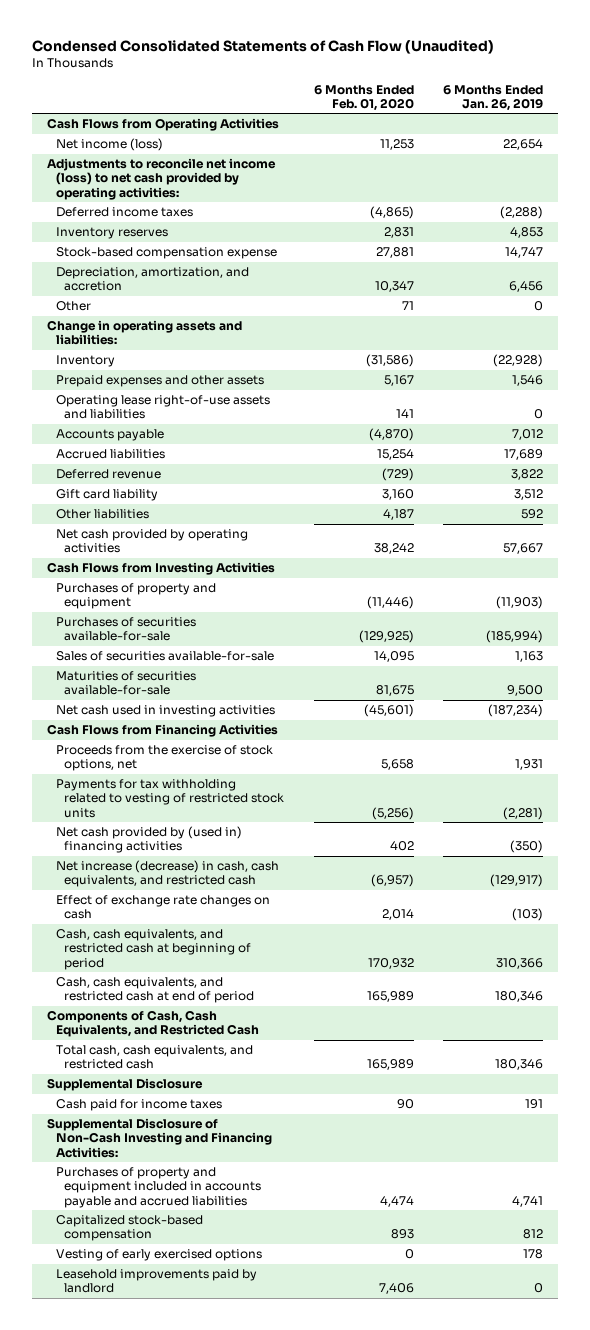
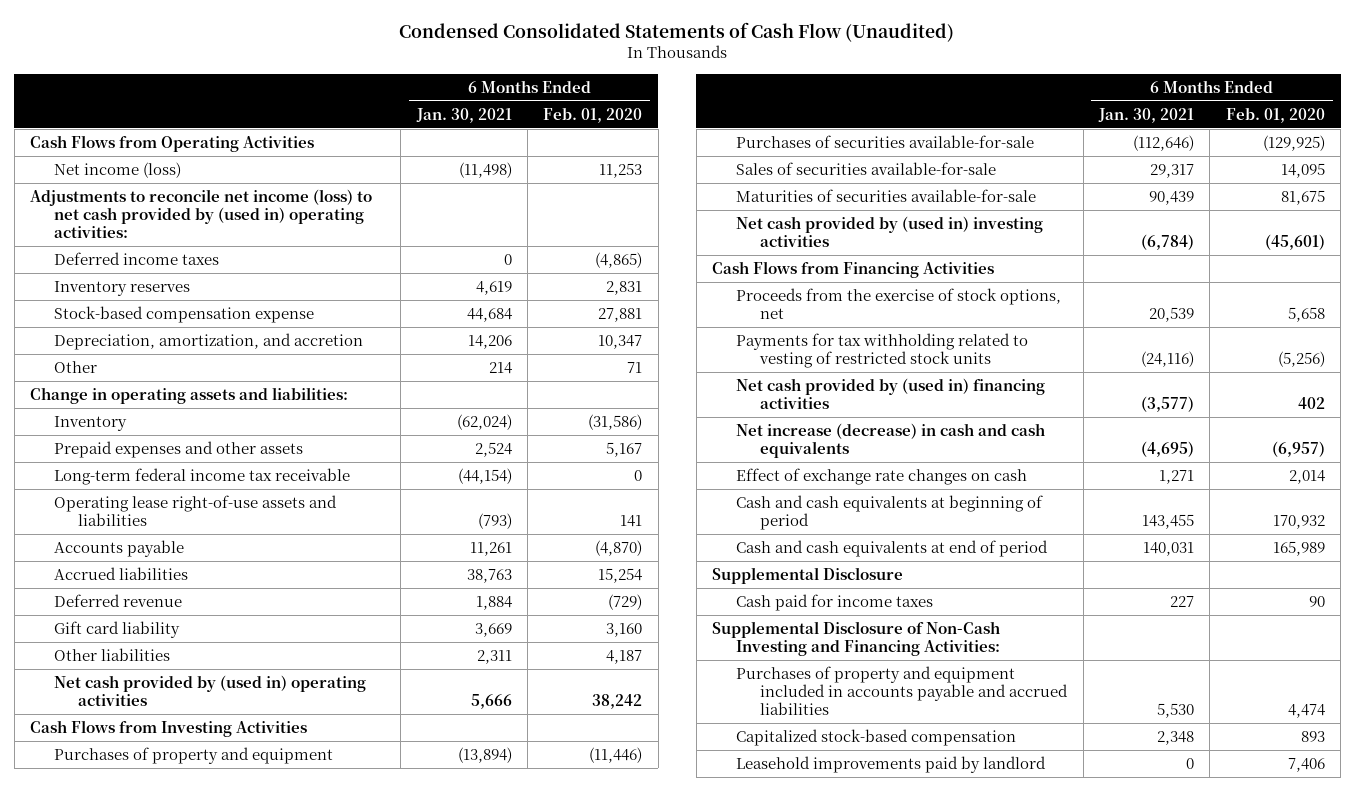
[443,84,544,111] 6 Months Ended Jan. 26, 2019 -> none
none -> [415,107,512,123] Jan. 30, 2021
[46,158,276,200] Adjustments to reconcile net income (loss) to net cash provided by operating activities: -> [30,189,373,238] Adjustments to reconcile net income (loss) to net cash provided by (used in) operating activities:
none -> [54,468,351,486] Long-term federal income tax receivable
[55,529,248,554] Net cash provided by operating activities -> [54,675,367,706] Net cash provided by (used in) operating activities
[55,705,275,718] Net cash used in investing activities -> [736,216,1044,247] Net cash provided by (used in) investing activities
[55,860,279,888] Net increase (decrease) in cash, cash equivalents, and restricted cash -> [736,423,1046,458] Net increase (decrease) in cash and cash equivalents
[46,1010,259,1038] Components of Cash, Cash Equivalents, and Restricted Cash -> none
[55,1045,253,1070] Total cash, cash equivalents, and restricted cash -> none
[55,929,252,970] Cash, cash equivalents, and restricted cash at beginning of period -> [736,495,1044,530] Cash and cash equivalents at beginning of period
[55,977,255,1004] Cash, cash equivalents, and restricted cash at end of period -> [736,540,1049,558] Cash and cash equivalents at end of period
[55,1249,262,1262] Vesting of early exercised options -> none

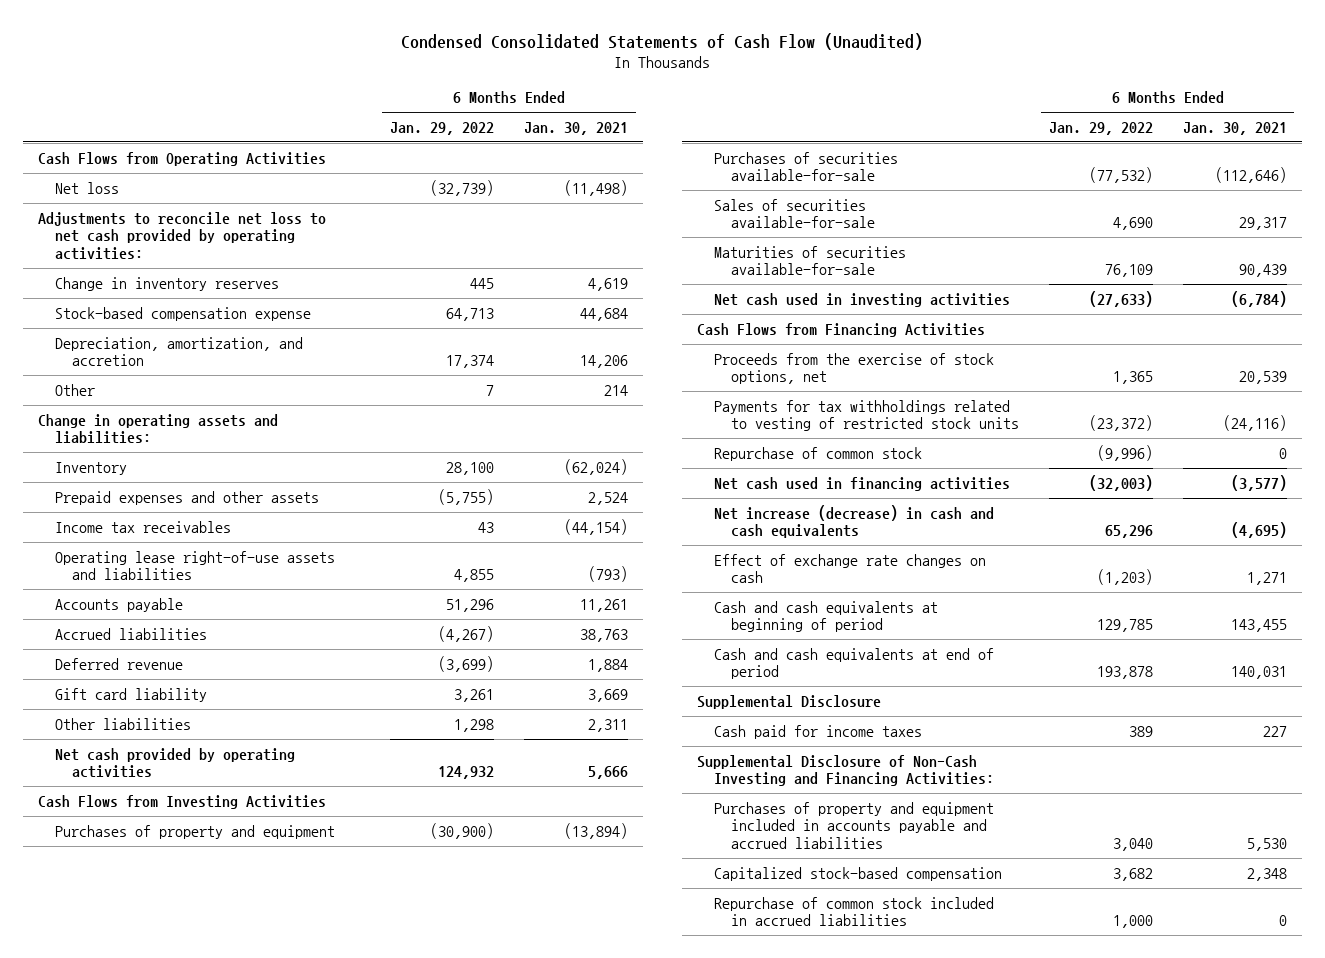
[543,107,643,123] Feb. 01, 2020 -> none
none -> [389,121,494,135] Jan. 29, 2022
[54,252,220,266] Deferred income taxes -> none
[54,162,182,179] Net income (loss) -> [54,181,119,194] Net loss
[30,189,373,238] Adjustments to reconcile net income (loss) to net cash provided by (used in) operating activities: -> [37,211,326,261] Adjustments to reconcile net loss to net cash provided by operating activities:
[54,281,191,297] Inventory reserves -> [54,276,279,291] Change in inventory reserves
[54,468,351,486] Long-term federal income tax receivable -> [54,520,231,533] Income tax receivables
[54,675,367,706] Net cash provided by (used in) operating activities -> [54,747,295,779] Net cash provided by operating activities
[736,216,1044,247] Net cash provided by (used in) investing activities -> [713,292,1010,307] Net cash used in investing activities
[736,333,1029,368] Payments for tax withholding related to vesting of restricted stock units -> [713,399,1019,432] Payments for tax withholdings related to vesting of restricted stock units
none -> [713,446,922,461] Repurchase of common stock
[736,378,1046,409] Net cash provided by (used in) financing activities -> [713,476,1010,491] Net cash used in financing activities
[736,756,1047,774] Leasehold improvements paid by landlord -> none
none -> [713,896,994,927] Repurchase of common stock included in accrued liabilities

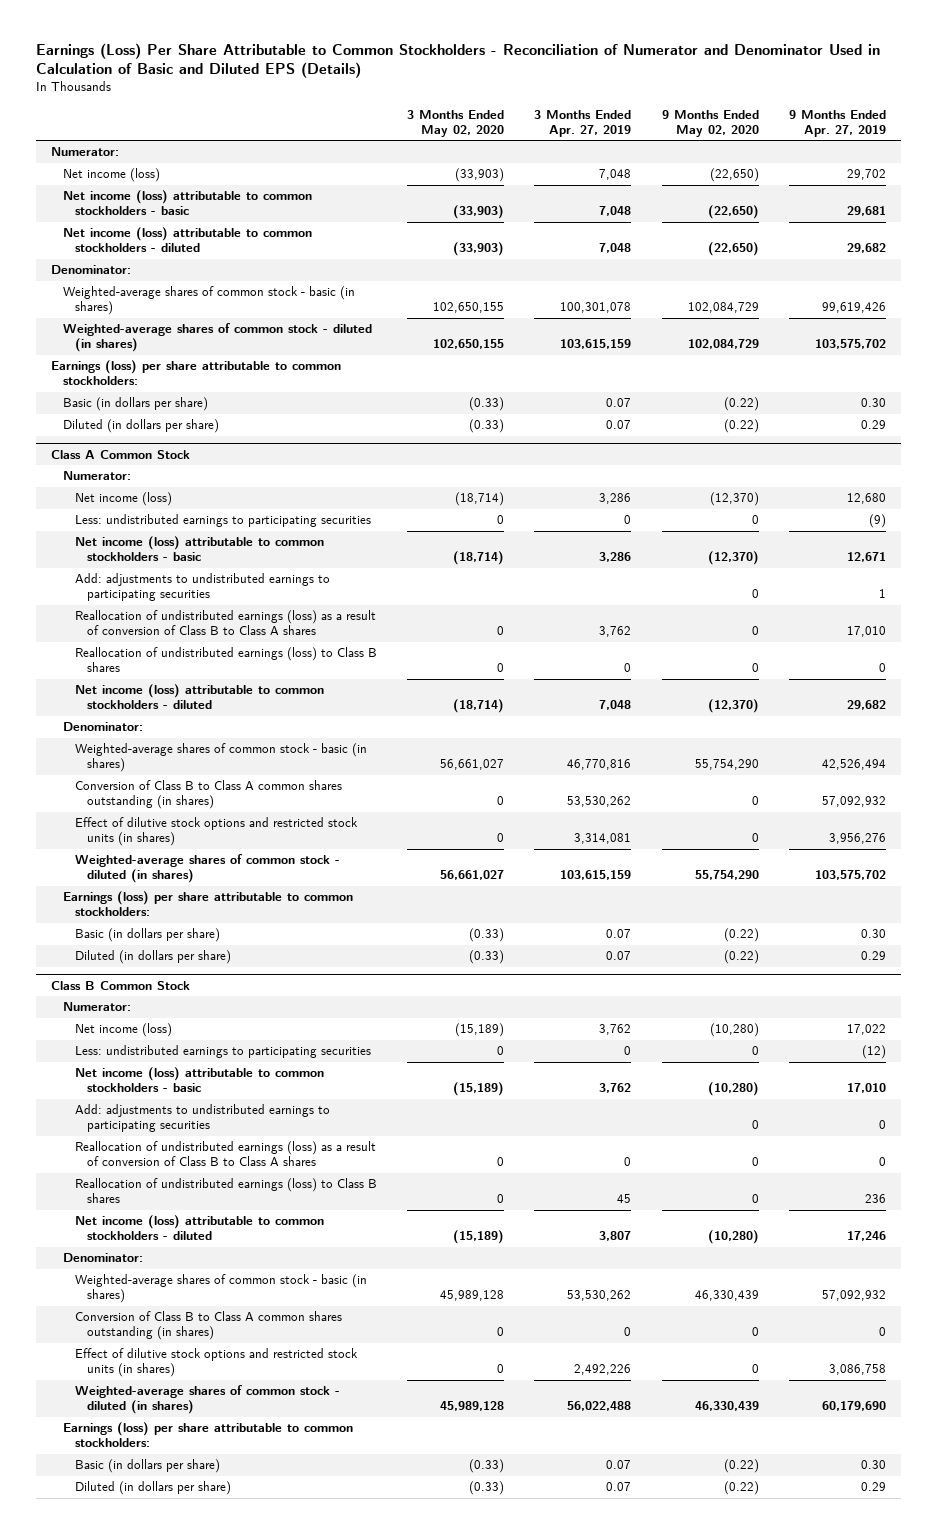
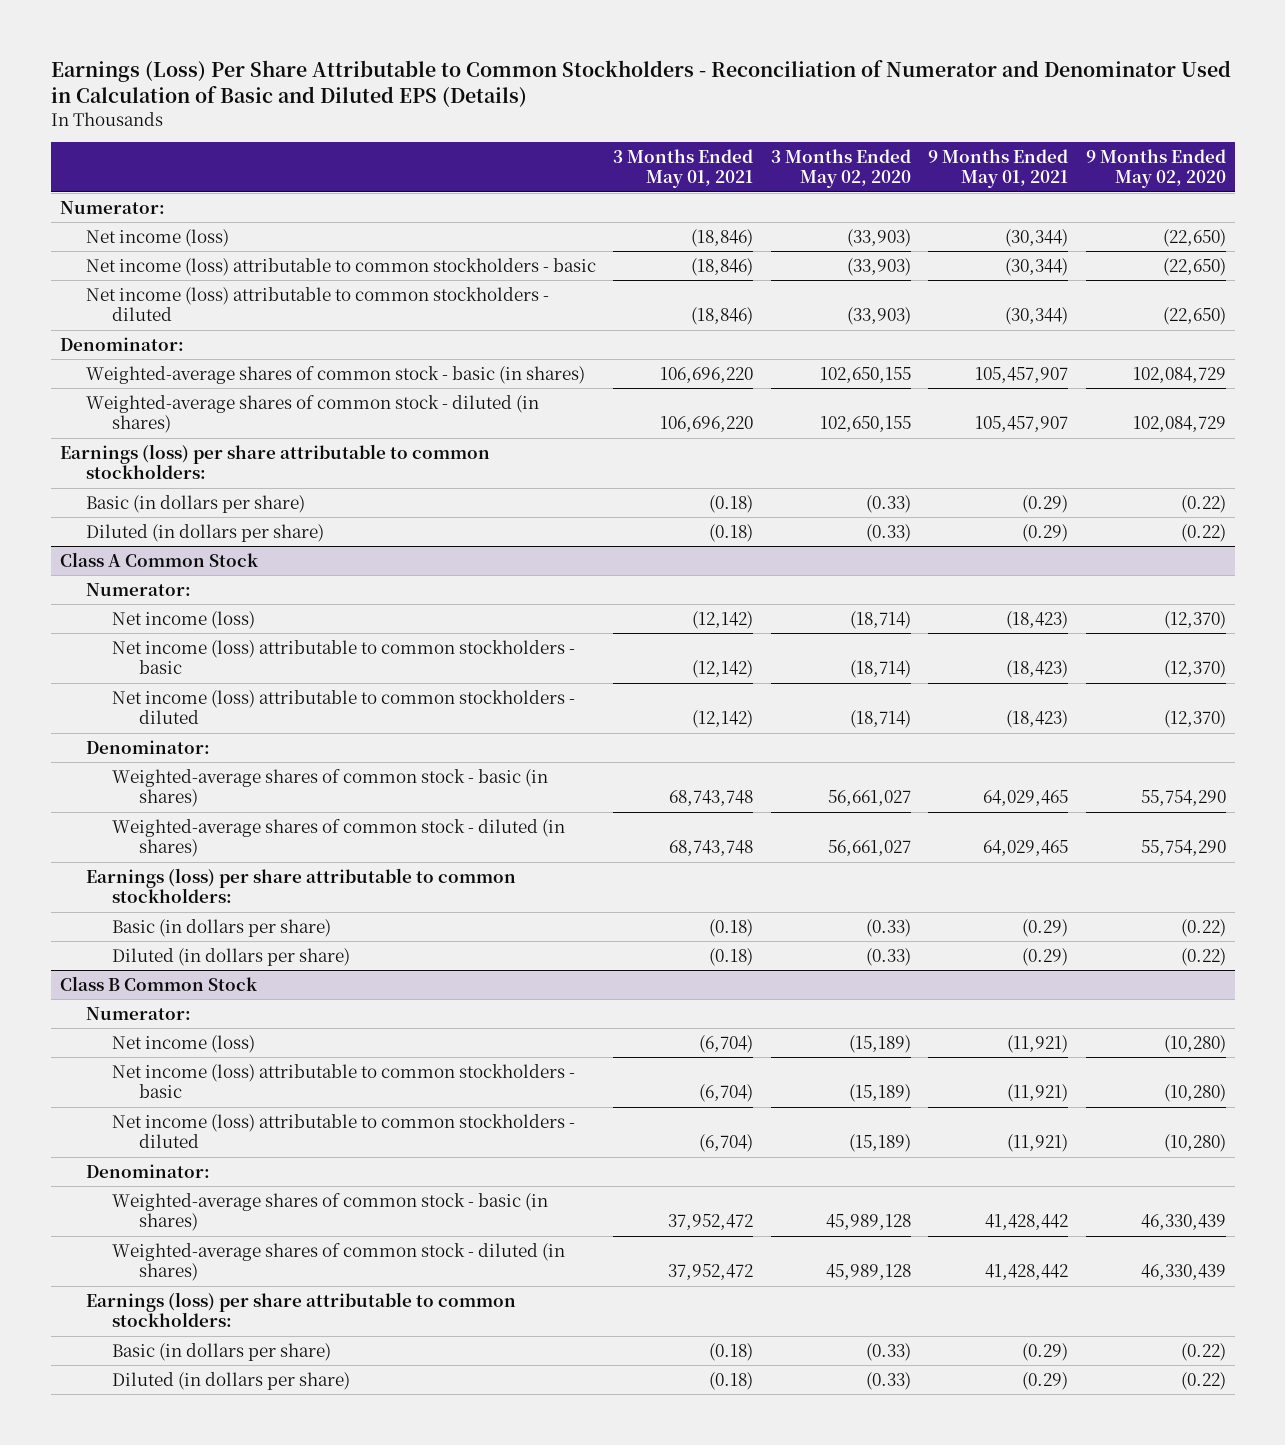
[534,109,632,137] 3 Months Ended Apr. 27, 2019 -> none
[789,109,887,137] 9 Months Ended Apr. 27, 2019 -> none
none -> [613,149,754,189] 3 Months Ended May 01, 2021
none -> [928,149,1069,189] 9 Months Ended May 01, 2021
[74,514,371,528] Less: undistributed earnings to participating securities -> none
[74,573,330,602] Add: adjustments to undistributed earnings to participating securities -> none
[74,610,376,636] Reallocation of undistributed earnings (loss) as a result of conversion of Class B to Class A shares -> none
[74,647,377,673] Reallocation of undistributed earnings (loss) to Class B shares -> none
[74,780,342,810] Conversion of Class B to Class A common shares outstanding (in shares) -> none
[74,817,358,847] Effect of dilutive stock options and restricted stock units (in shares) -> none
[74,1045,371,1059] Less: undistributed earnings to participating securities -> none
[74,1104,330,1133] Add: adjustments to undistributed earnings to participating securities -> none
[74,1141,376,1167] Reallocation of undistributed earnings (loss) as a result of conversion of Class B to Class A shares -> none
[74,1178,377,1204] Reallocation of undistributed earnings (loss) to Class B shares -> none
[74,1311,342,1341] Conversion of Class B to Class A common shares outstanding (in shares) -> none
[74,1348,358,1378] Effect of dilutive stock options and restricted stock units (in shares) -> none

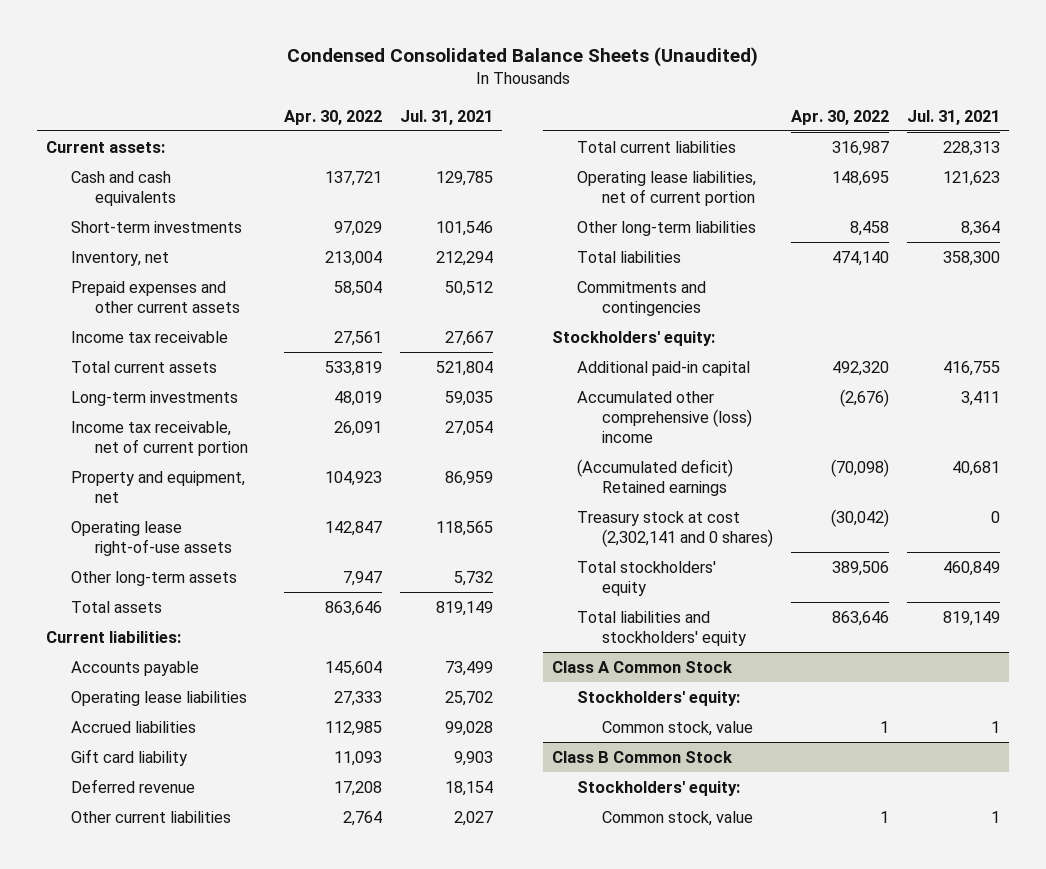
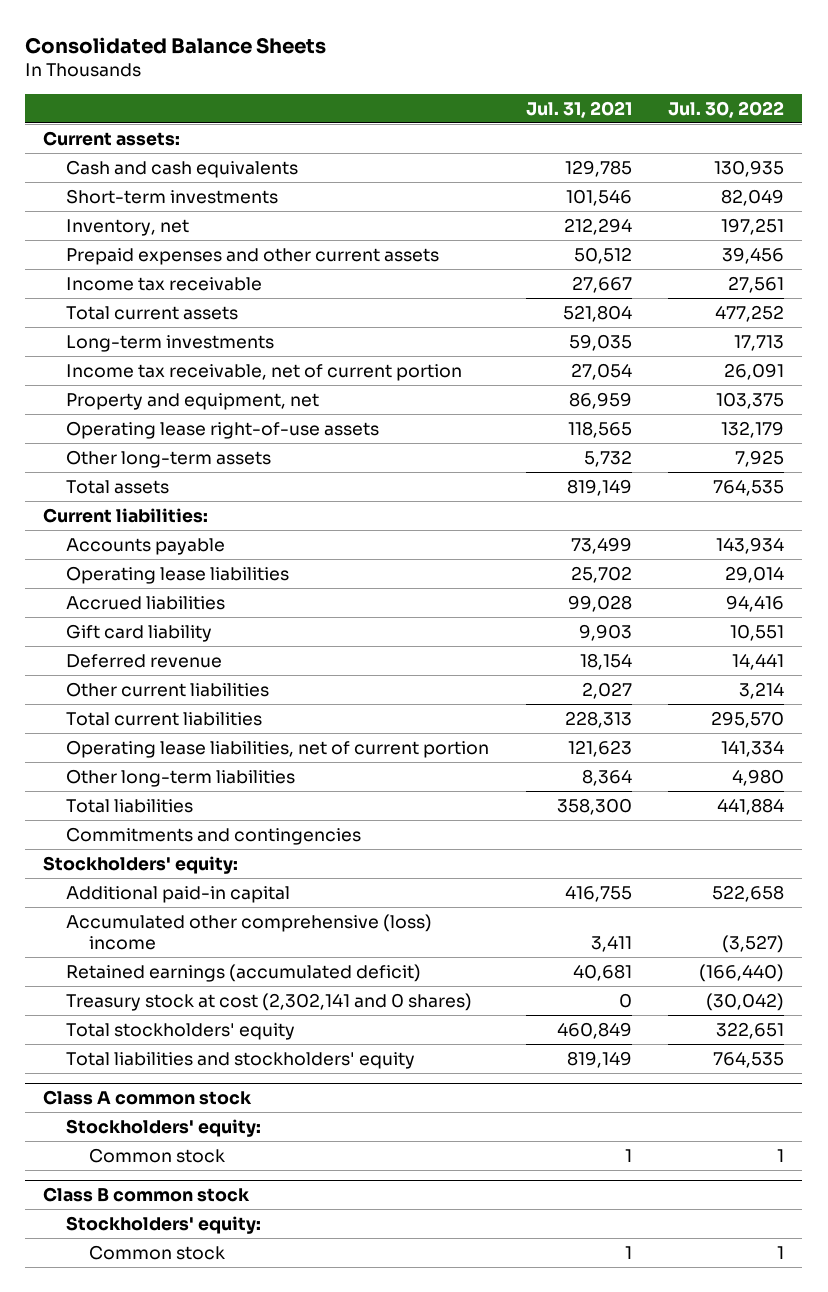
[286,47,758,68] Condensed Consolidated Balance Sheets (Unaudited) -> [25,36,327,54] Consolidated Balance Sheets
[284,109,383,125] Apr. 30, 2022 -> none
none -> [668,100,785,118] Jul. 30, 2022
[577,458,734,496] (Accumulated deficit) Retained earnings -> [66,963,422,982] Retained earnings (accumulated deficit)
[552,660,734,673] Class A Common Stock -> [43,1090,253,1106] Class A common stock
[601,720,753,736] Common stock, value -> [88,1147,225,1163] Common stock
[552,750,734,763] Class B Common Stock -> [43,1187,251,1203] Class B common stock
[601,810,753,826] Common stock, value -> [88,1244,225,1260] Common stock

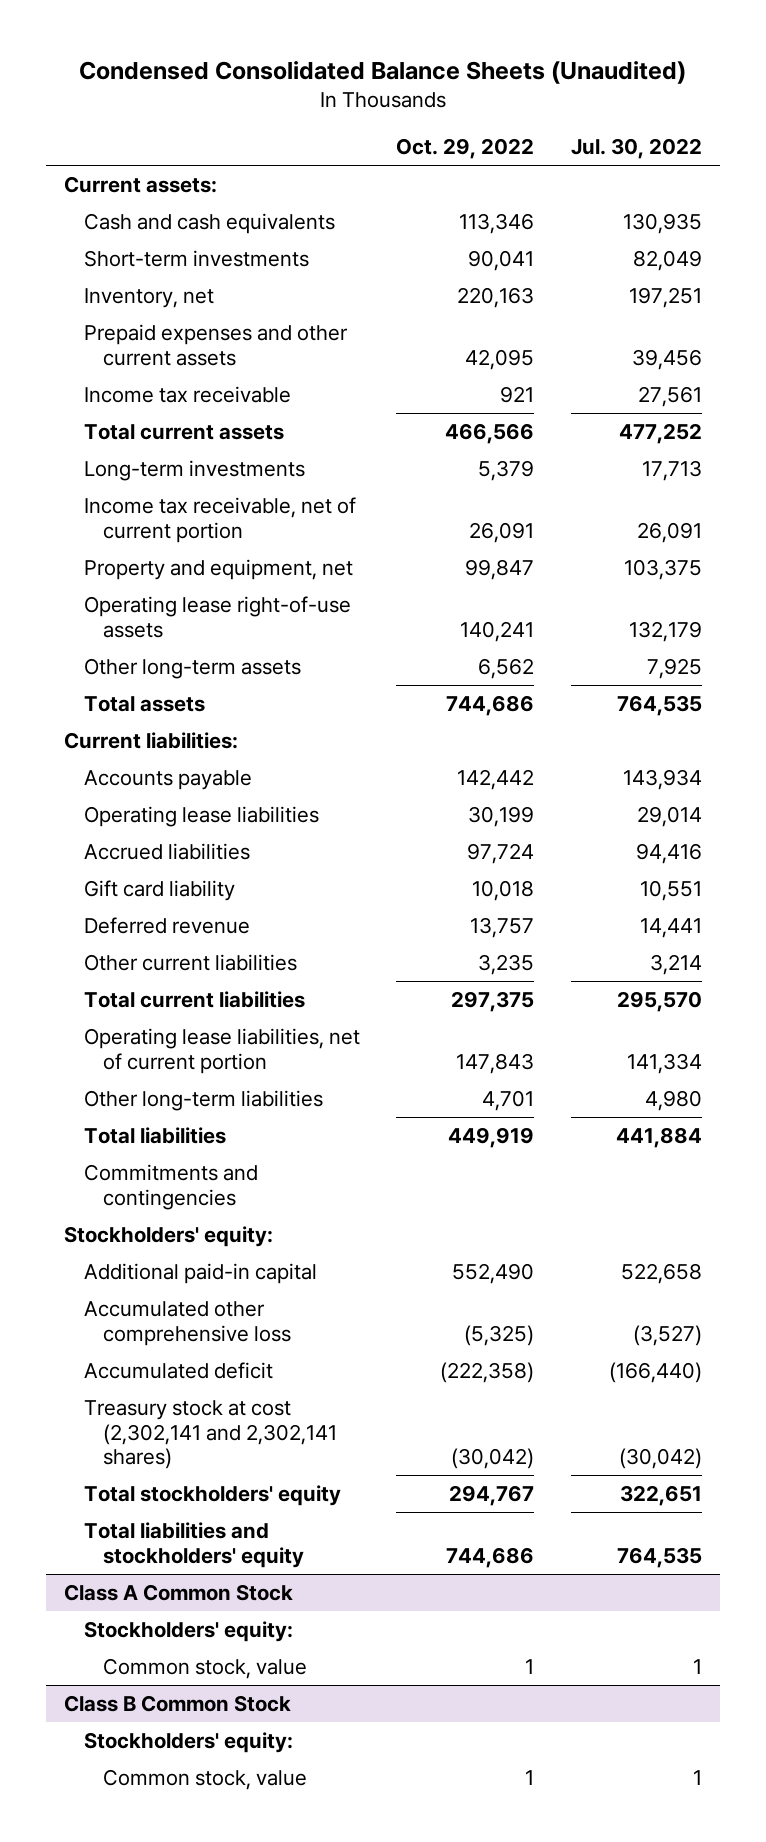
[25,36,327,54] Consolidated Balance Sheets -> [79,60,687,84] Condensed Consolidated Balance Sheets (Unaudited)
[525,100,632,118] Jul. 31, 2021 -> none
none -> [396,138,535,160] Oct. 29, 2022
[66,913,433,950] Accumulated other comprehensive (loss) income -> [83,1301,292,1346] Accumulated other comprehensive loss
[66,963,422,982] Retained earnings (accumulated deficit) -> [83,1362,273,1380] Accumulated deficit
[66,992,473,1011] Treasury stock at cost (2,302,141 and 0 shares) -> [83,1400,338,1469] Treasury stock at cost (2,302,141 and 2,302,141 shares)
[43,1090,253,1106] Class A common stock -> [64,1584,294,1602] Class A Common Stock
[88,1147,225,1163] Common stock -> [103,1658,308,1680] Common stock, value
[43,1187,251,1203] Class B common stock -> [64,1695,292,1713] Class B Common Stock
[88,1244,225,1260] Common stock -> [103,1769,308,1791] Common stock, value

